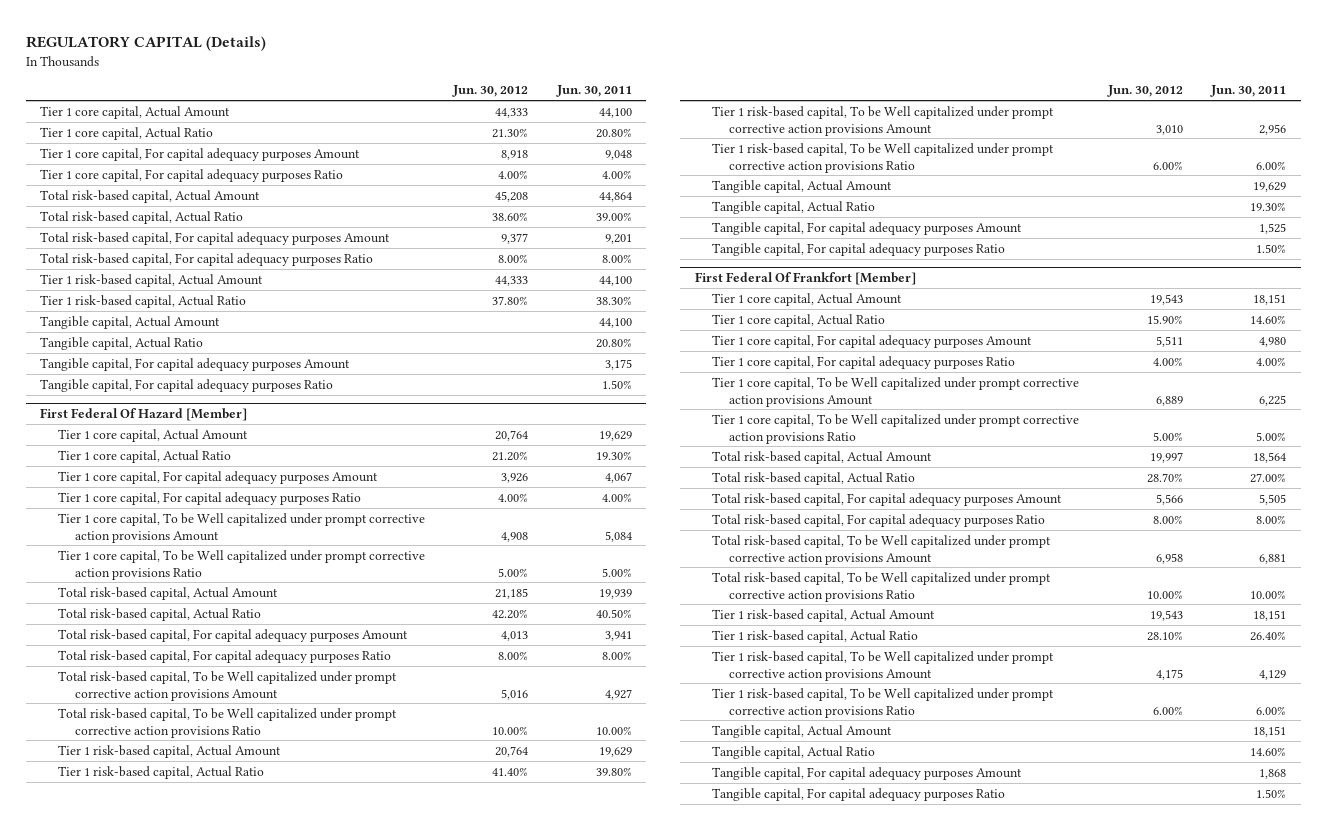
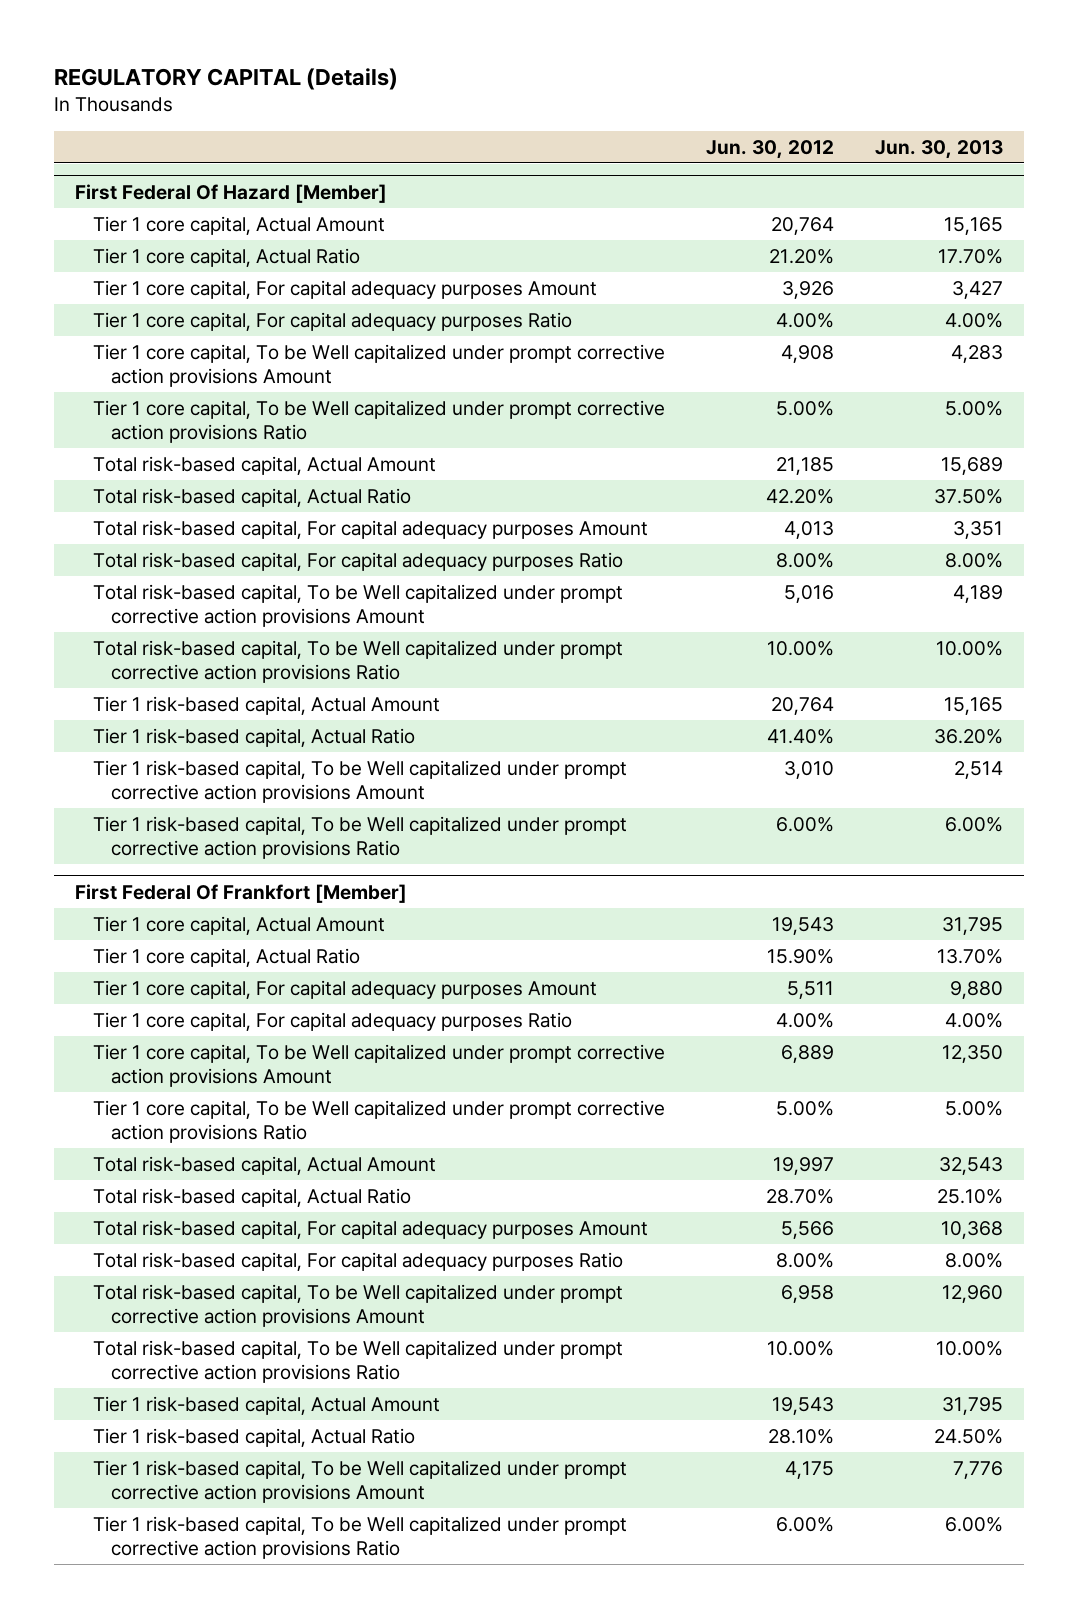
[555,85,632,98] Jun. 30, 2011 -> none
none -> [875,139,1004,159] Jun. 30, 2013
[40,105,231,119] Tier 1 core capital, Actual Amount -> none
[40,126,214,140] Tier 1 core capital, Actual Ratio -> none
[40,147,361,161] Tier 1 core capital, For capital adequacy purposes Amount -> none
[40,168,344,182] Tier 1 core capital, For capital adequacy purposes Ratio -> none
[40,189,261,203] Total risk-based capital, Actual Amount -> none
[40,210,244,224] Total risk-based capital, Actual Ratio -> none
[40,231,391,245] Total risk-based capital, For capital adequacy purposes Amount -> none
[40,252,374,266] Total risk-based capital, For capital adequacy purposes Ratio -> none
[40,273,264,287] Tier 1 risk-based capital, Actual Amount -> none
[40,294,247,308] Tier 1 risk-based capital, Actual Ratio -> none
[40,315,221,329] Tangible capital, Actual Amount -> none
[40,336,204,350] Tangible capital, Actual Ratio -> none
[40,357,351,371] Tangible capital, For capital adequacy purposes Amount -> none
[40,378,334,392] Tangible capital, For capital adequacy purposes Ratio -> none
[712,179,893,193] Tangible capital, Actual Amount -> none
[712,200,876,214] Tangible capital, Actual Ratio -> none
[712,221,1023,235] Tangible capital, For capital adequacy purposes Amount -> none
[712,242,1006,256] Tangible capital, For capital adequacy purposes Ratio -> none
[712,724,893,738] Tangible capital, Actual Amount -> none
[712,745,876,759] Tangible capital, Actual Ratio -> none
[712,766,1023,780] Tangible capital, For capital adequacy purposes Amount -> none
[712,787,1006,801] Tangible capital, For capital adequacy purposes Ratio -> none

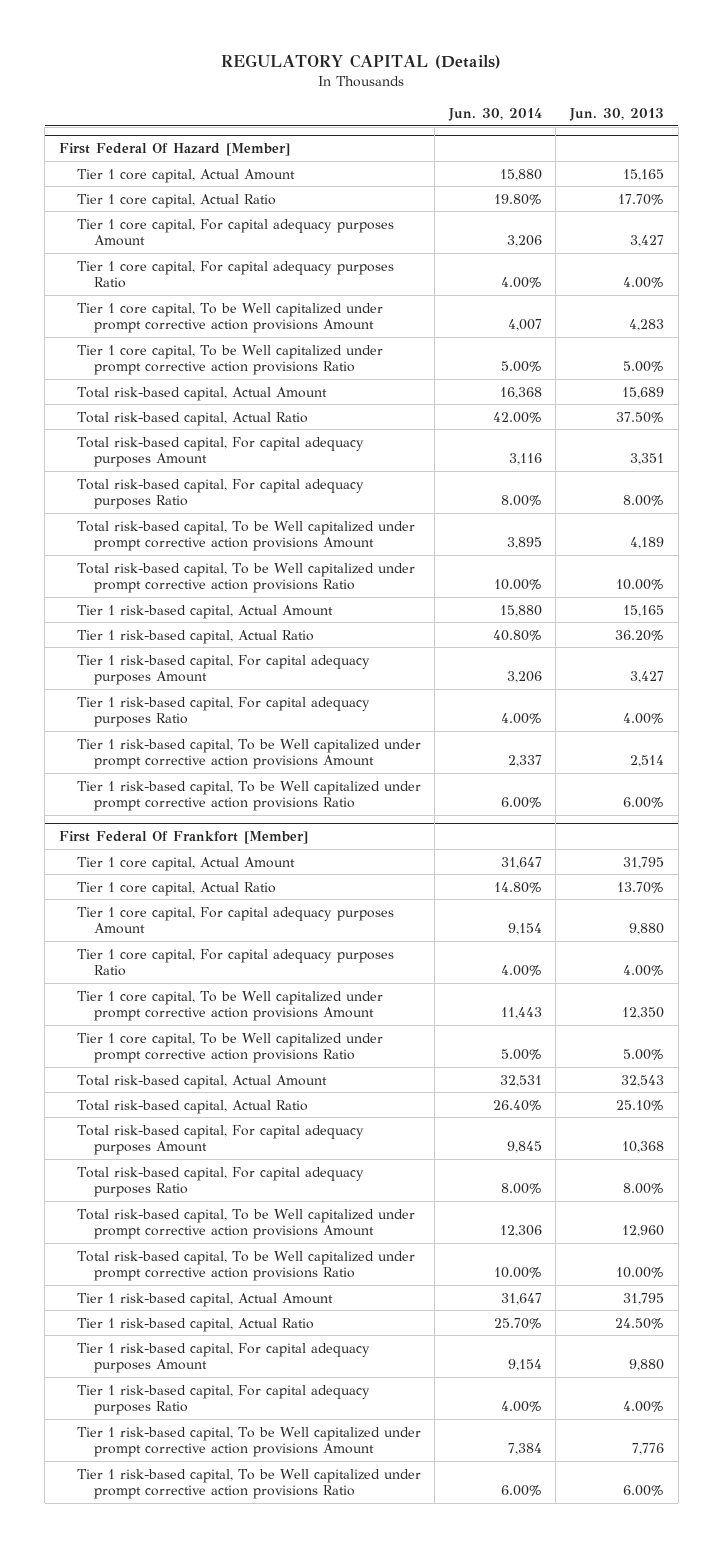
[706,139,835,159] Jun. 30, 2012 -> none
none -> [447,107,542,121] Jun. 30, 2014
none -> [76,654,370,686] Tier 1 risk-based capital, For capital adequacy purposes Amount
none -> [76,696,370,728] Tier 1 risk-based capital, For capital adequacy purposes Ratio
none -> [76,1342,370,1374] Tier 1 risk-based capital, For capital adequacy purposes Amount
none -> [76,1384,370,1416] Tier 1 risk-based capital, For capital adequacy purposes Ratio

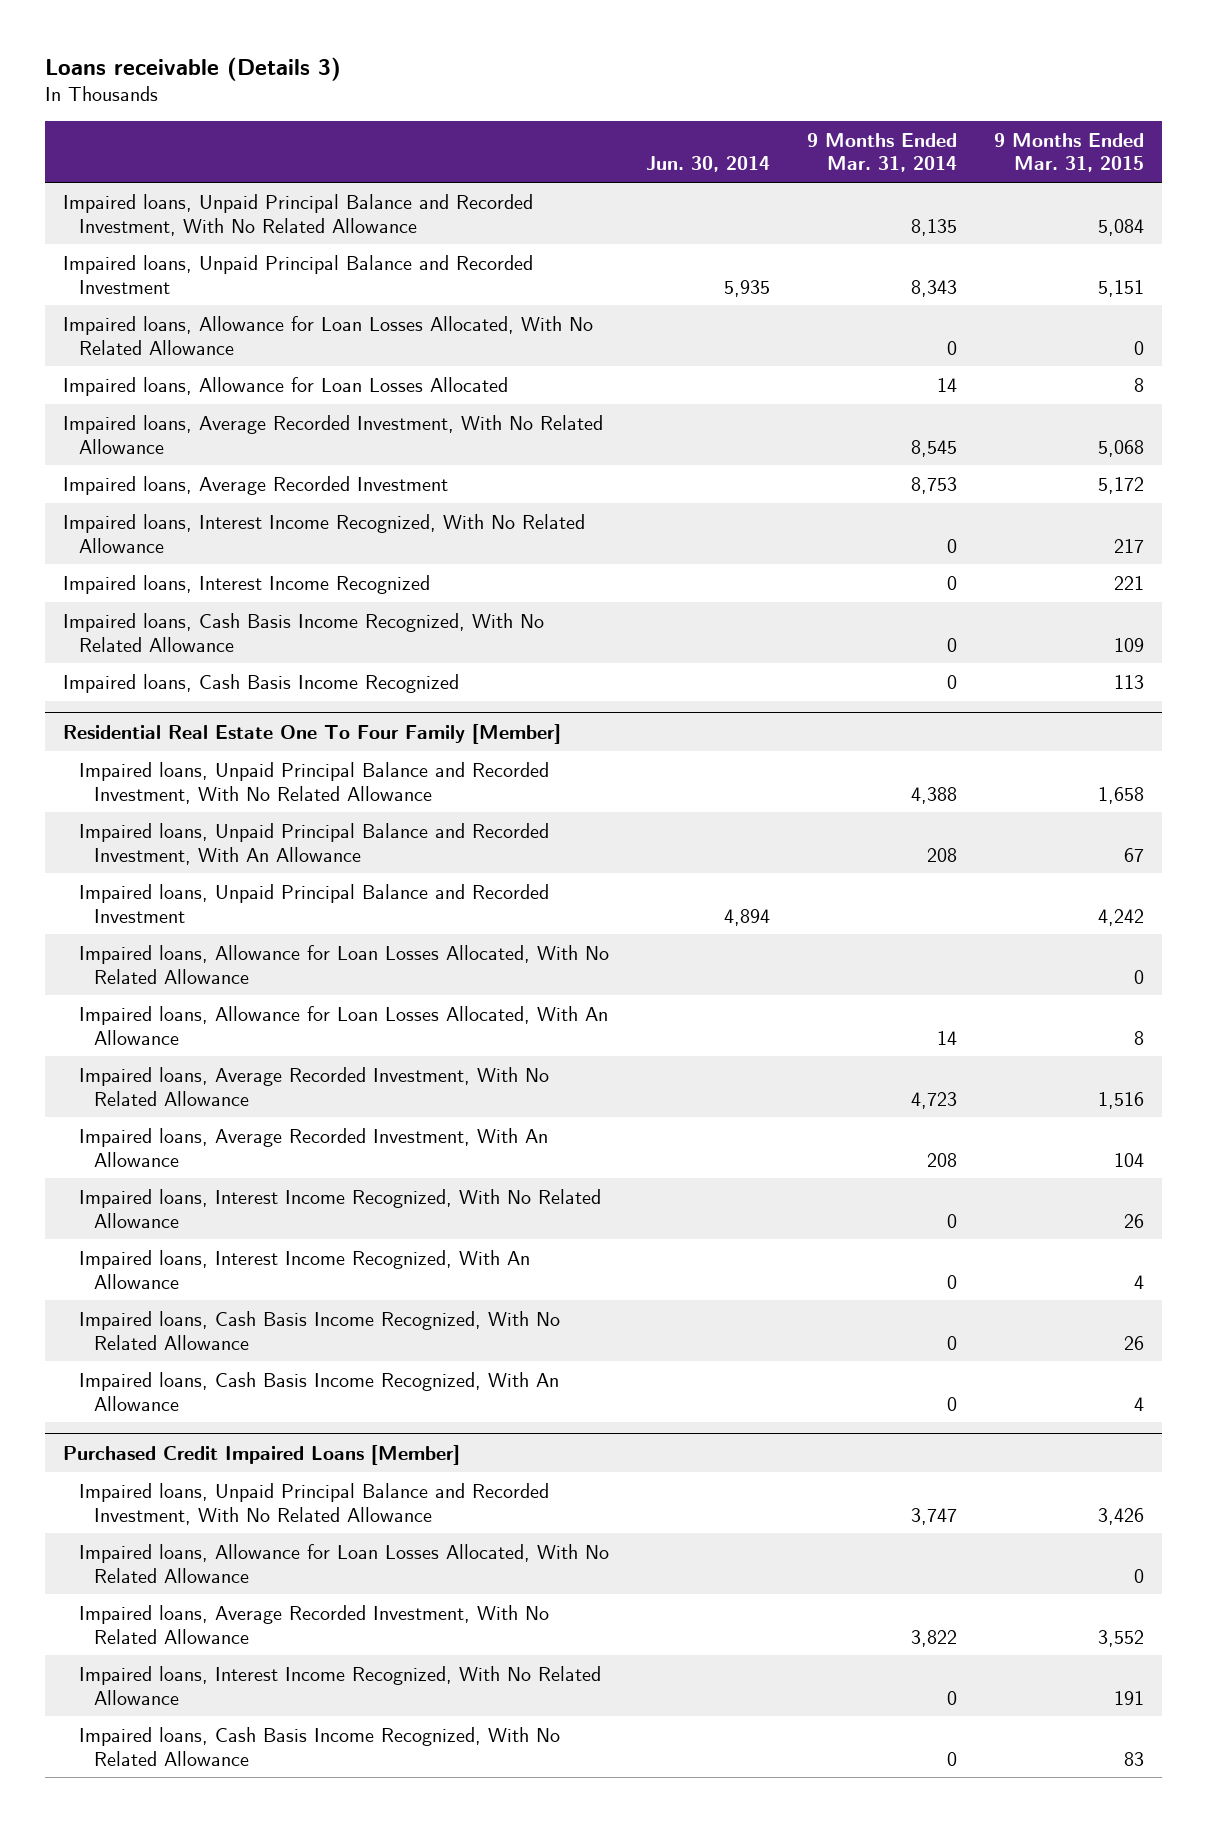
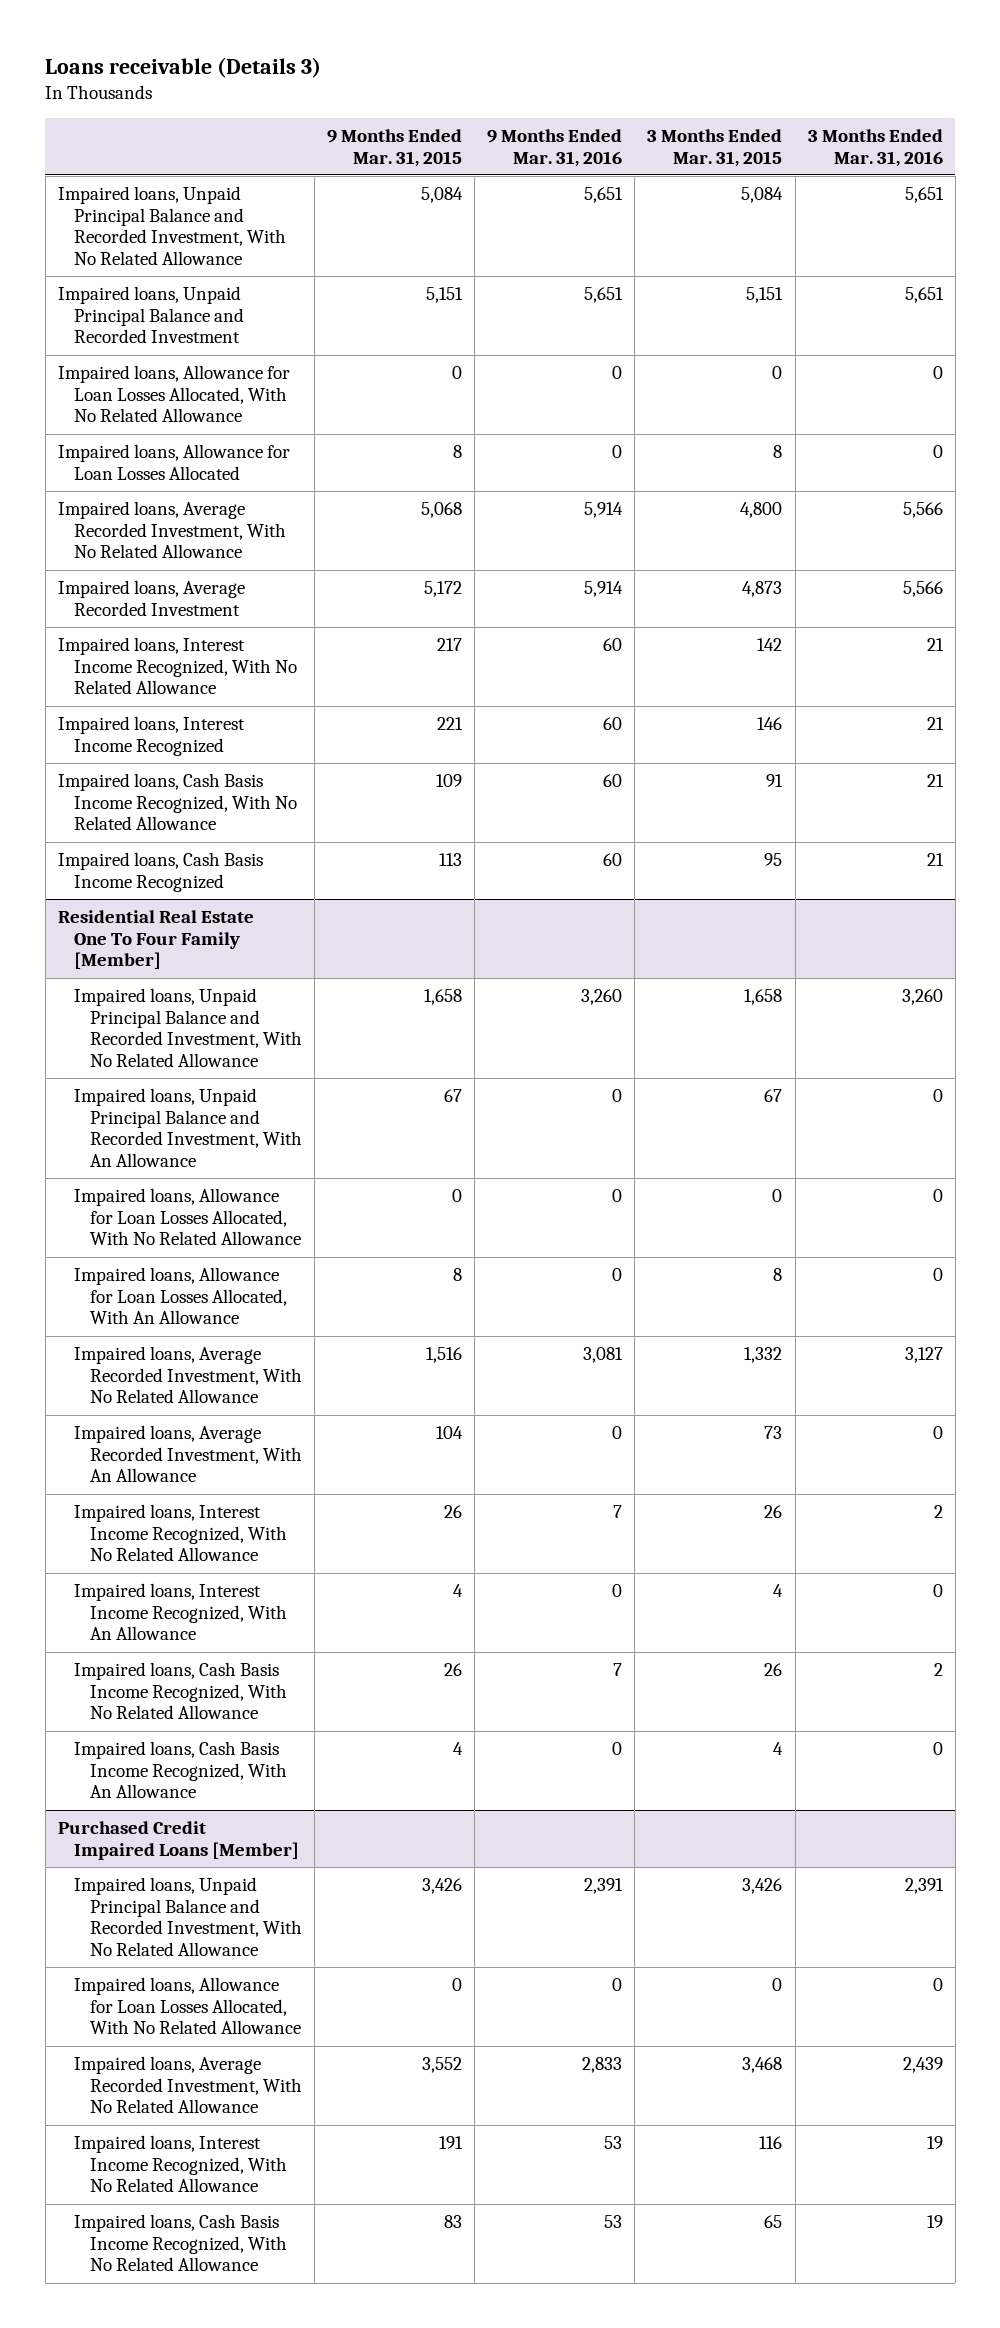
[645,156,770,173] Jun. 30, 2014 -> none
[806,132,957,173] 9 Months Ended Mar. 31, 2014 -> none
none -> [487,128,623,167] 9 Months Ended Mar. 31, 2016
none -> [647,128,783,167] 3 Months Ended Mar. 31, 2015
none -> [807,128,943,167] 3 Months Ended Mar. 31, 2016
[78,883,549,923] Impaired loans, Unpaid Principal Balance and Recorded Investment -> none

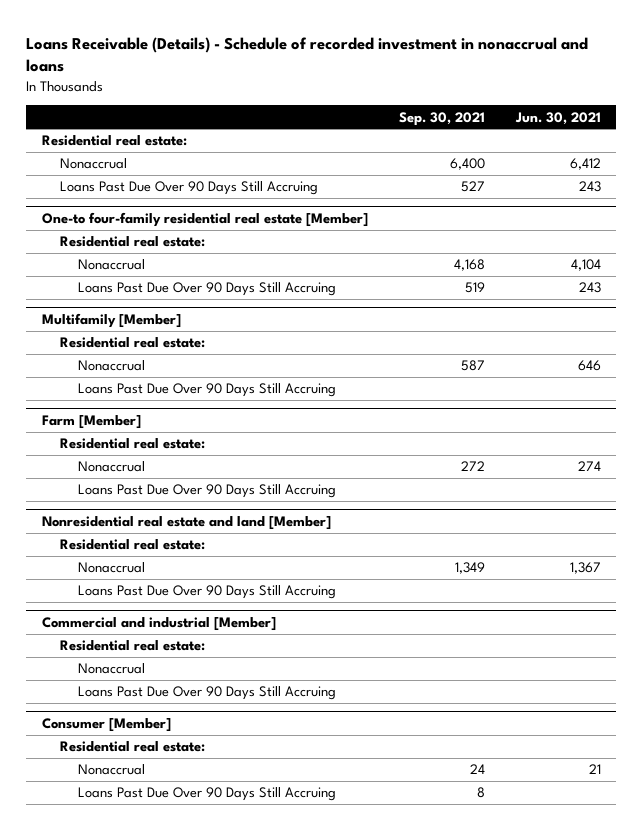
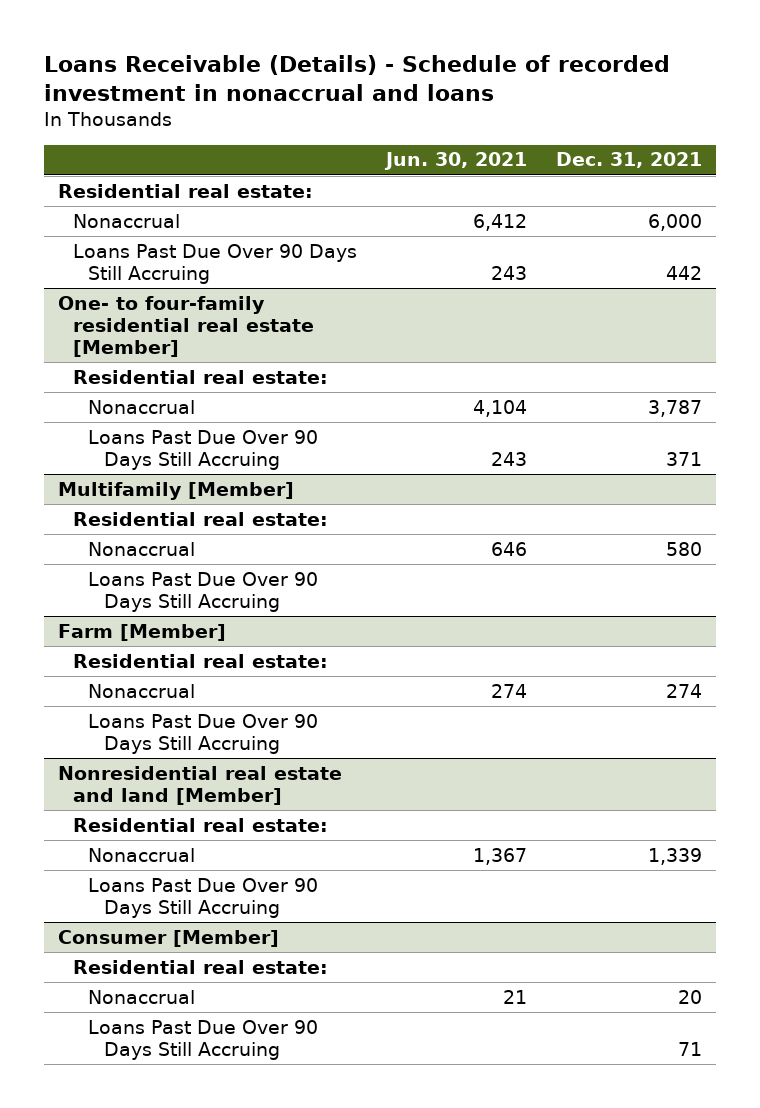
[398,111,485,126] Sep. 30, 2021 -> none
none -> [555,152,702,169] Dec. 31, 2021
[41,212,368,228] One-to four-family residential real estate [Member] -> [58,295,315,357] One- to four-family residential real estate [Member]
[41,617,276,632] Commercial and industrial [Member] -> none
[59,640,205,652] Residential real estate: -> none
[77,663,145,675] Nonaccrual -> none
[77,686,336,701] Loans Past Due Over 90 Days Still Accruing -> none

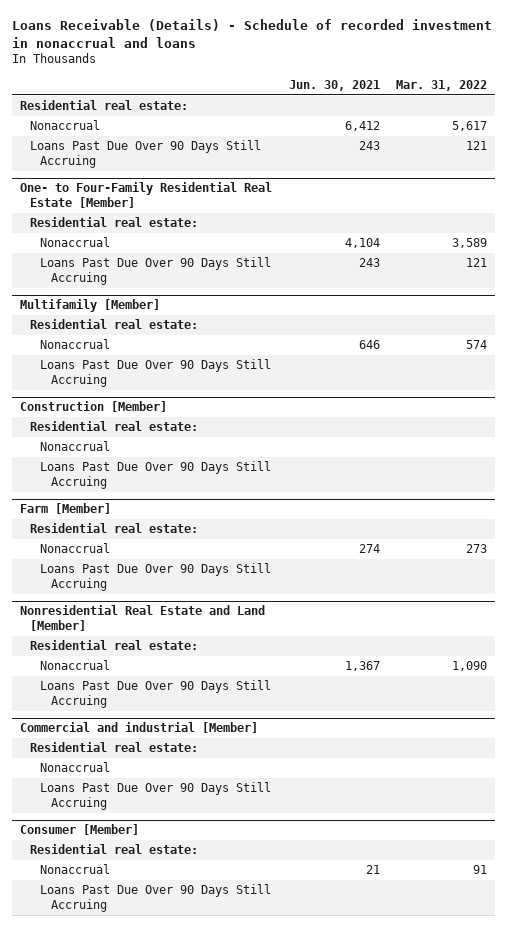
[555,152,702,169] Dec. 31, 2021 -> none
none -> [395,79,487,91] Mar. 31, 2022
[58,295,315,357] One- to four-family residential real estate [Member] -> [20,182,273,208] One- to Four-Family Residential Real Estate [Member]
none -> [20,401,168,413] Construction [Member]
none -> [30,421,199,432] Residential real estate:
none -> [40,441,111,452] Nonaccrual
none -> [40,461,272,489] Loans Past Due Over 90 Days Still Accruing
[58,765,343,805] Nonresidential real estate and land [Member] -> [20,605,266,631] Nonresidential Real Estate and Land [Member]
none -> [20,722,259,734] Commercial and industrial [Member]
none -> [30,742,199,753] Residential real estate:
none -> [40,762,111,773] Nonaccrual
none -> [40,782,272,810] Loans Past Due Over 90 Days Still Accruing

